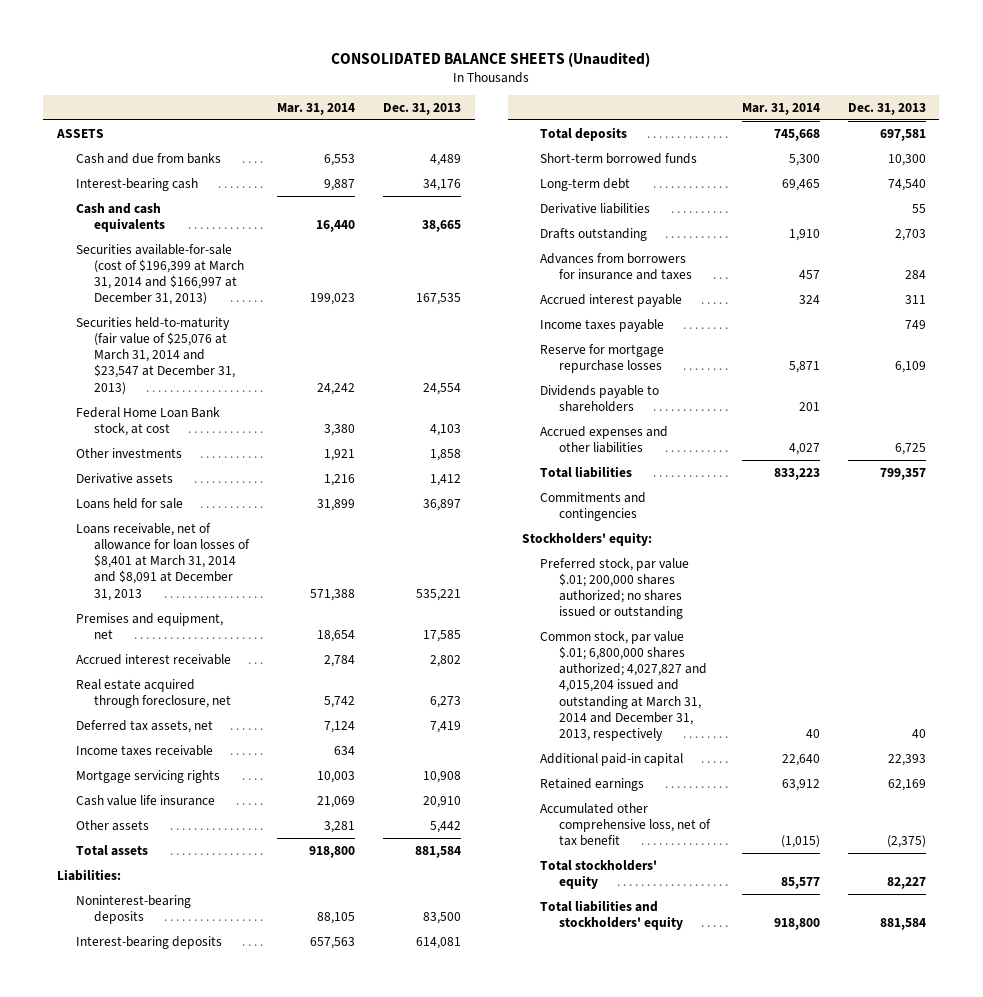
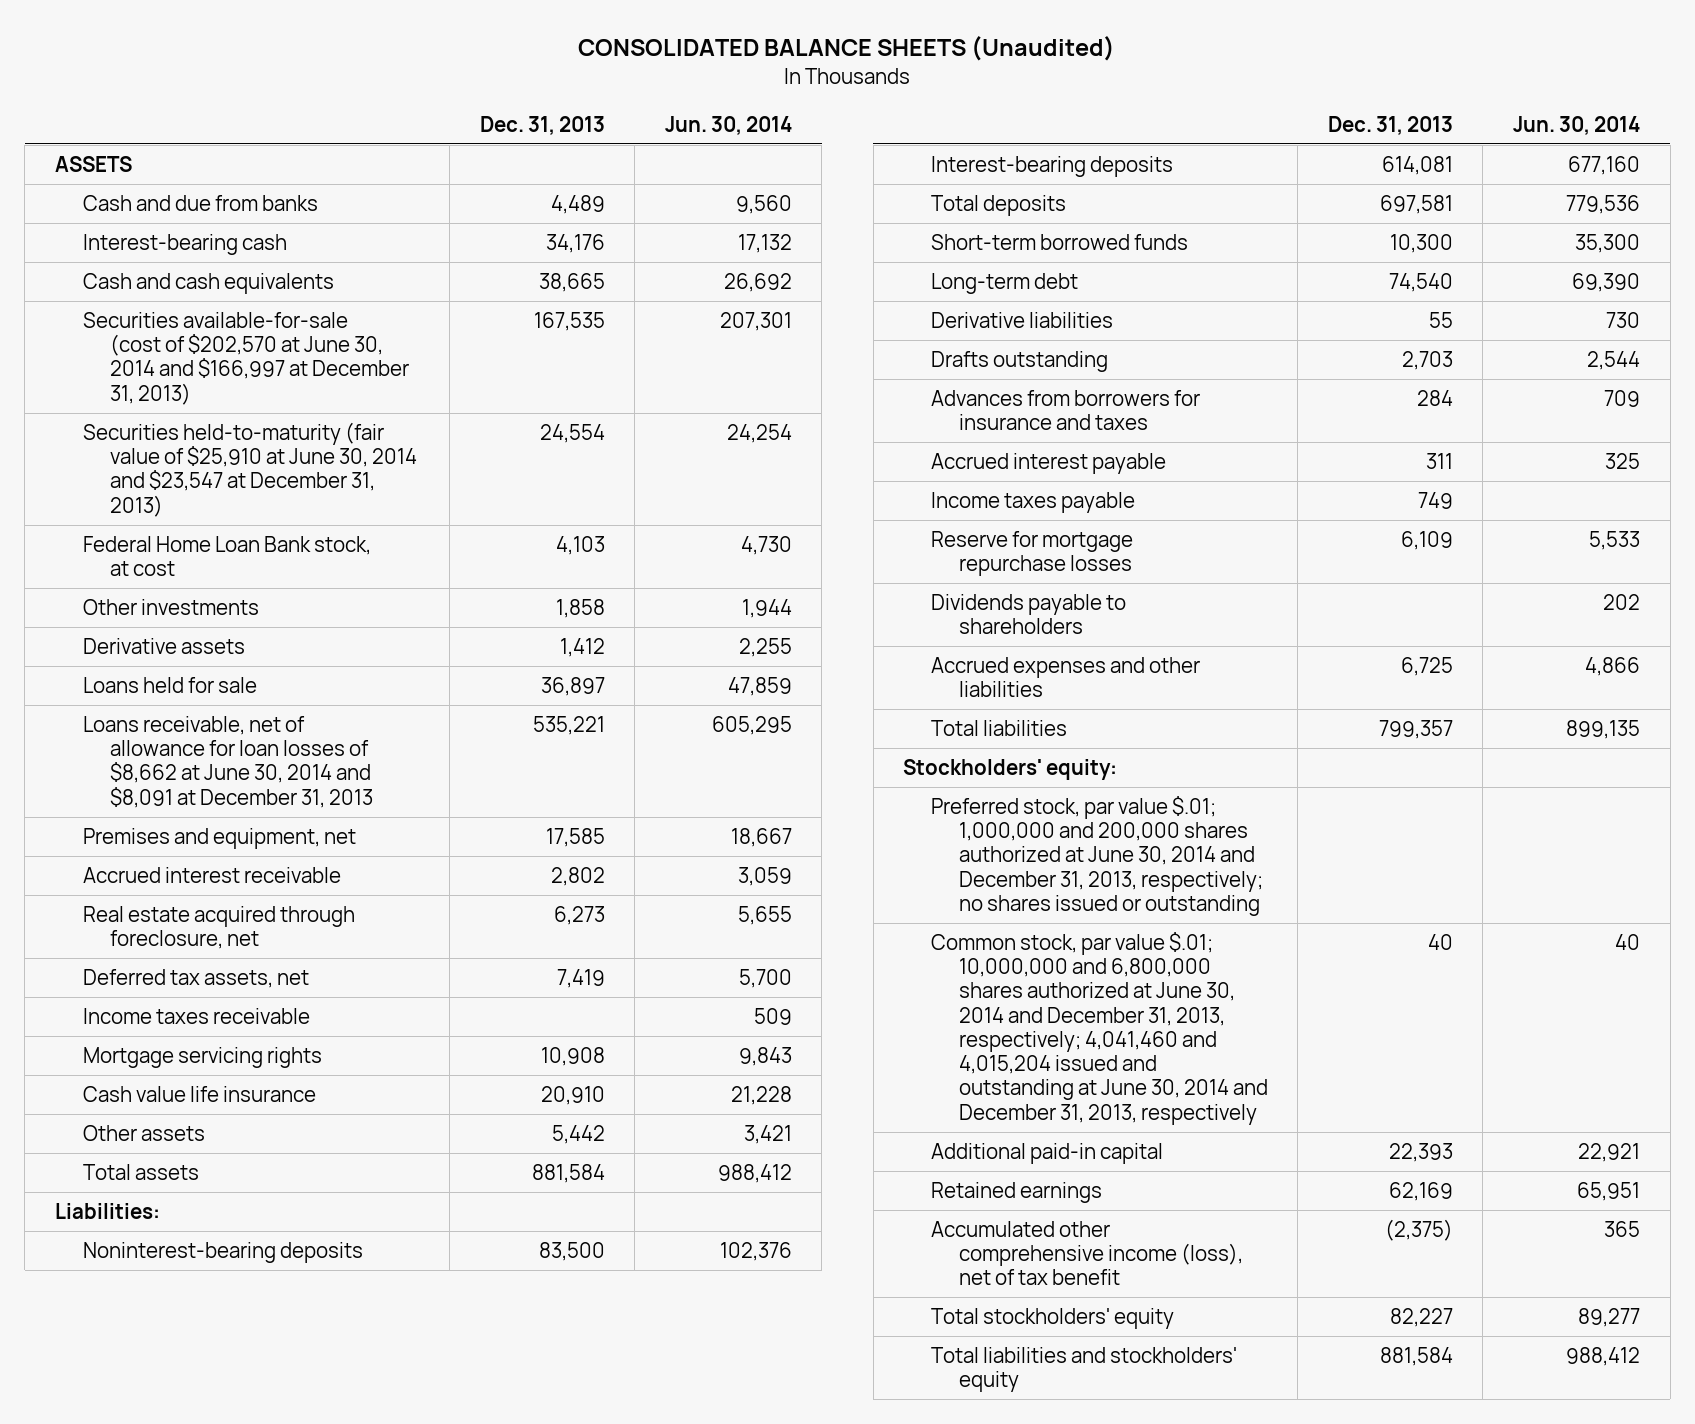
[276,102,355,115] Mar. 31, 2014 -> none
none -> [664,115,792,135] Jun. 30, 2014
[75,243,245,306] Securities available-for-sale (cost of $196,399 at March 31, 2014 and $166,997 at December 31, 2013) -> [82,311,410,405] Securities available-for-sale (cost of $202,570 at June 30, 2014 and $166,997 at December 31, 2013)
[75,316,236,395] Securities held-to-maturity (fair value of $25,076 at March 31, 2014 and $23,547 at December 31, 2013) -> [82,421,418,517] Securities held-to-maturity (fair value of $25,910 at June 30, 2014 and $23,547 at December 31, 2013)
[75,522,251,601] Loans receivable, net of allowance for loan losses of $8,401 at March 31, 2014 and $8,091 at December 31, 2013 -> [82,715,374,808] Loans receivable, net of allowance for loan losses of $8,662 at June 30, 2014 and $8,091 at December 31, 2013
[540,491,647,521] Commitments and contingencies -> none
[540,557,690,620] Preferred stock, par value $.01; 200,000 shares authorized; no shares issued or outstanding -> [930,795,1263,916] Preferred stock, par value $.01; 1,000,000 and 200,000 shares authorized at June 30, 2014 and December 31, 2013, respectively; no shares issued or outstanding
[540,630,707,742] Common stock, par value $.01; 6,800,000 shares authorized; 4,027,827 and 4,015,204 issued and outstanding at March 31, 2014 and December 31, 2013, respectively -> [930,931,1268,1125] Common stock, par value $.01; 10,000,000 and 6,800,000 shares authorized at June 30, 2014 and December 31, 2013, respectively; 4,041,460 and 4,015,204 issued and outstanding at June 30, 2014 and December 31, 2013, respectively
[540,802,711,847] Accumulated other comprehensive loss, net of tax benefit -> [930,1220,1243,1286] Accumulated other comprehensive income (loss), net of tax benefit

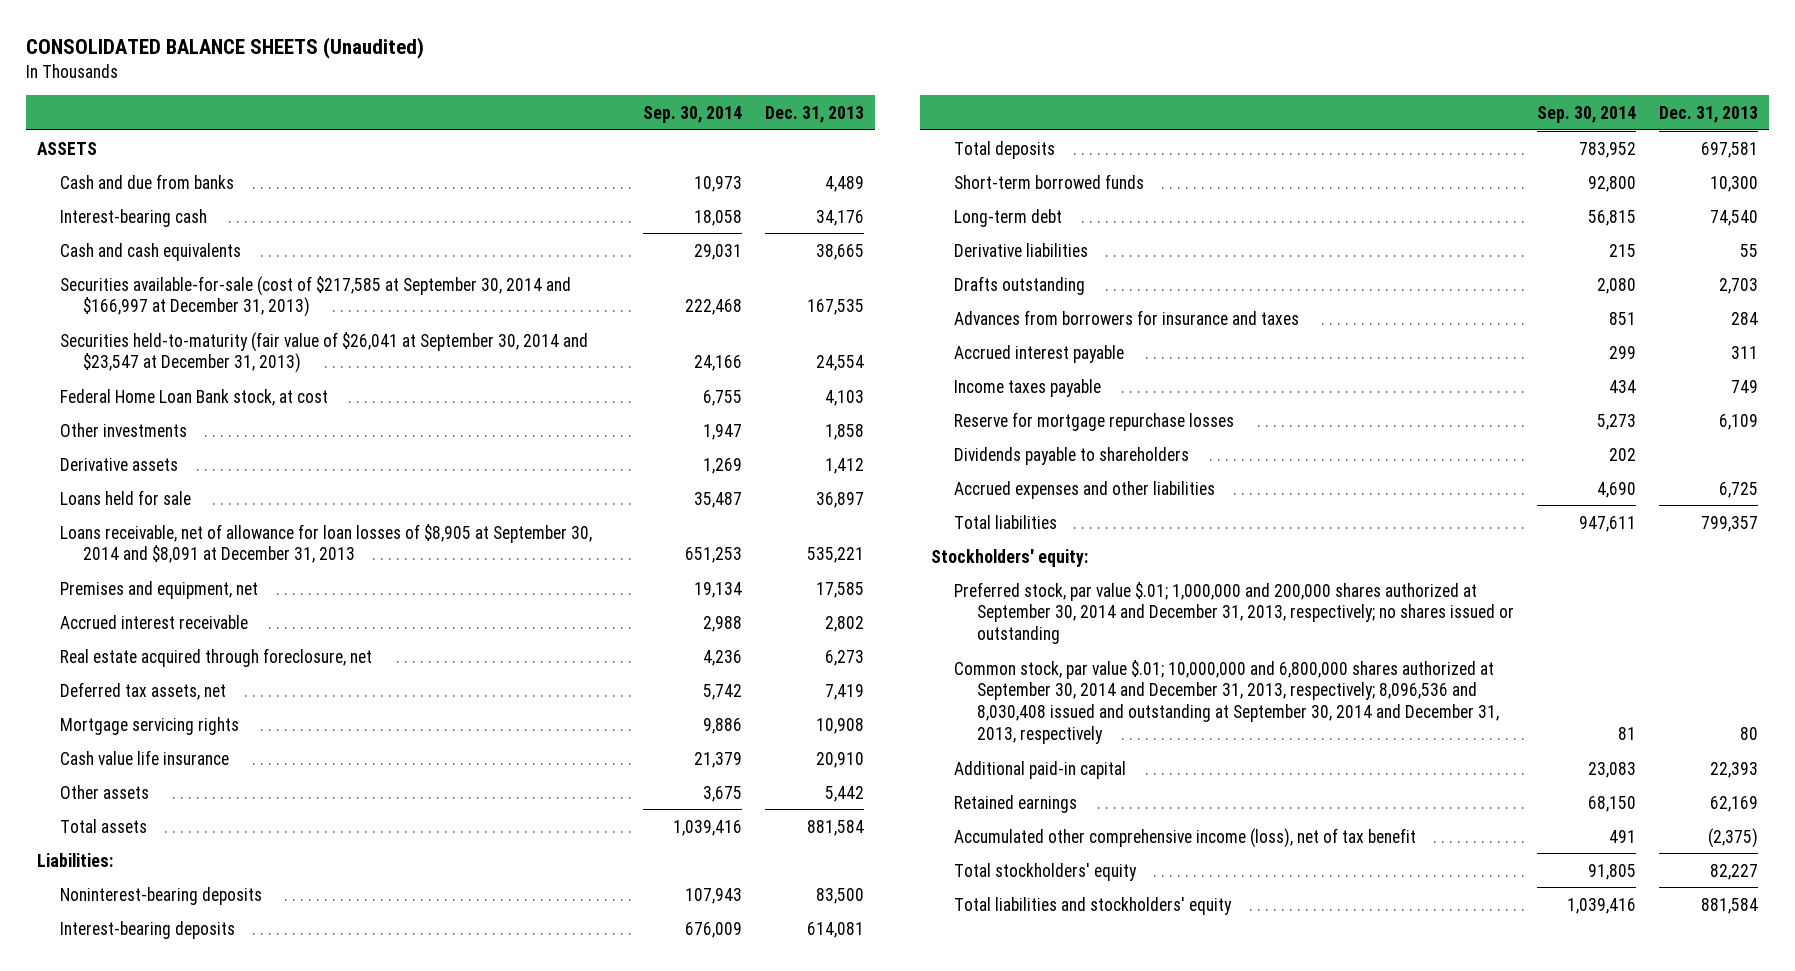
[664,115,792,135] Jun. 30, 2014 -> none
none -> [643,105,743,123] Sep. 30, 2014
[82,311,410,405] Securities available-for-sale (cost of $202,570 at June 30, 2014 and $166,997 at December 31, 2013) -> [60,275,572,318] Securities available-for-sale (cost of $217,585 at September 30, 2014 and $166,997 at December 31, 2013)
[82,421,418,517] Securities held-to-maturity (fair value of $25,910 at June 30, 2014 and $23,547 at December 31, 2013) -> [60,331,589,374] Securities held-to-maturity (fair value of $26,041 at September 30, 2014 and $23,547 at December 31, 2013)
[82,715,374,808] Loans receivable, net of allowance for loan losses of $8,662 at June 30, 2014 and $8,091 at December 31, 2013 -> [60,523,593,564] Loans receivable, net of allowance for loan losses of $8,905 at September 30, 2014 and $8,091 at December 31, 2013
[82,1007,310,1024] Income taxes receivable -> none
[930,795,1263,916] Preferred stock, par value $.01; 1,000,000 and 200,000 shares authorized at June 30, 2014 and December 31, 2013, respectively; no shares issued or outstanding -> [953,581,1514,645] Preferred stock, par value $.01; 1,000,000 and 200,000 shares authorized at September 30, 2014 and December 31, 2013, respectively; no shares issued or outstanding
[930,931,1268,1125] Common stock, par value $.01; 10,000,000 and 6,800,000 shares authorized at June 30, 2014 and December 31, 2013, respectively; 4,041,460 and 4,015,204 issued and outstanding at June 30, 2014 and December 31, 2013, respectively -> [953,659,1499,745] Common stock, par value $.01; 10,000,000 and 6,800,000 shares authorized at September 30, 2014 and December 31, 2013, respectively; 8,096,536 and 8,030,408 issued and outstanding at September 30, 2014 and December 31, 2013, respectively
[1427,933,1453,950] 40 -> [1739,727,1758,741] 80

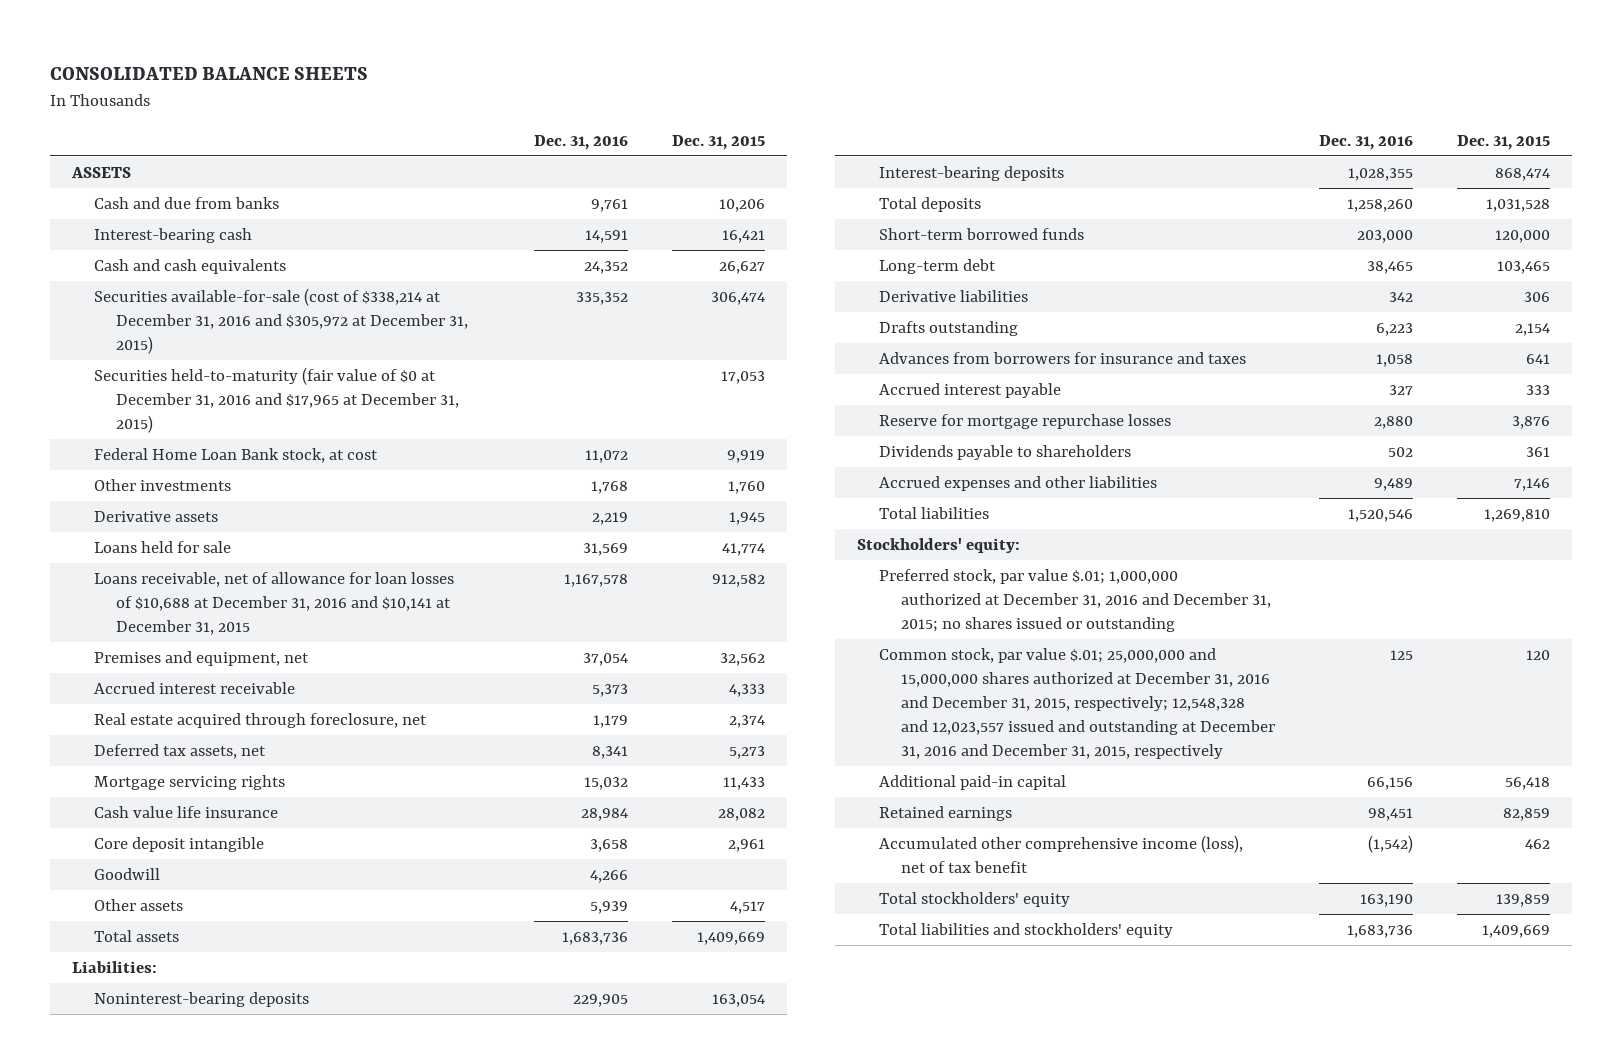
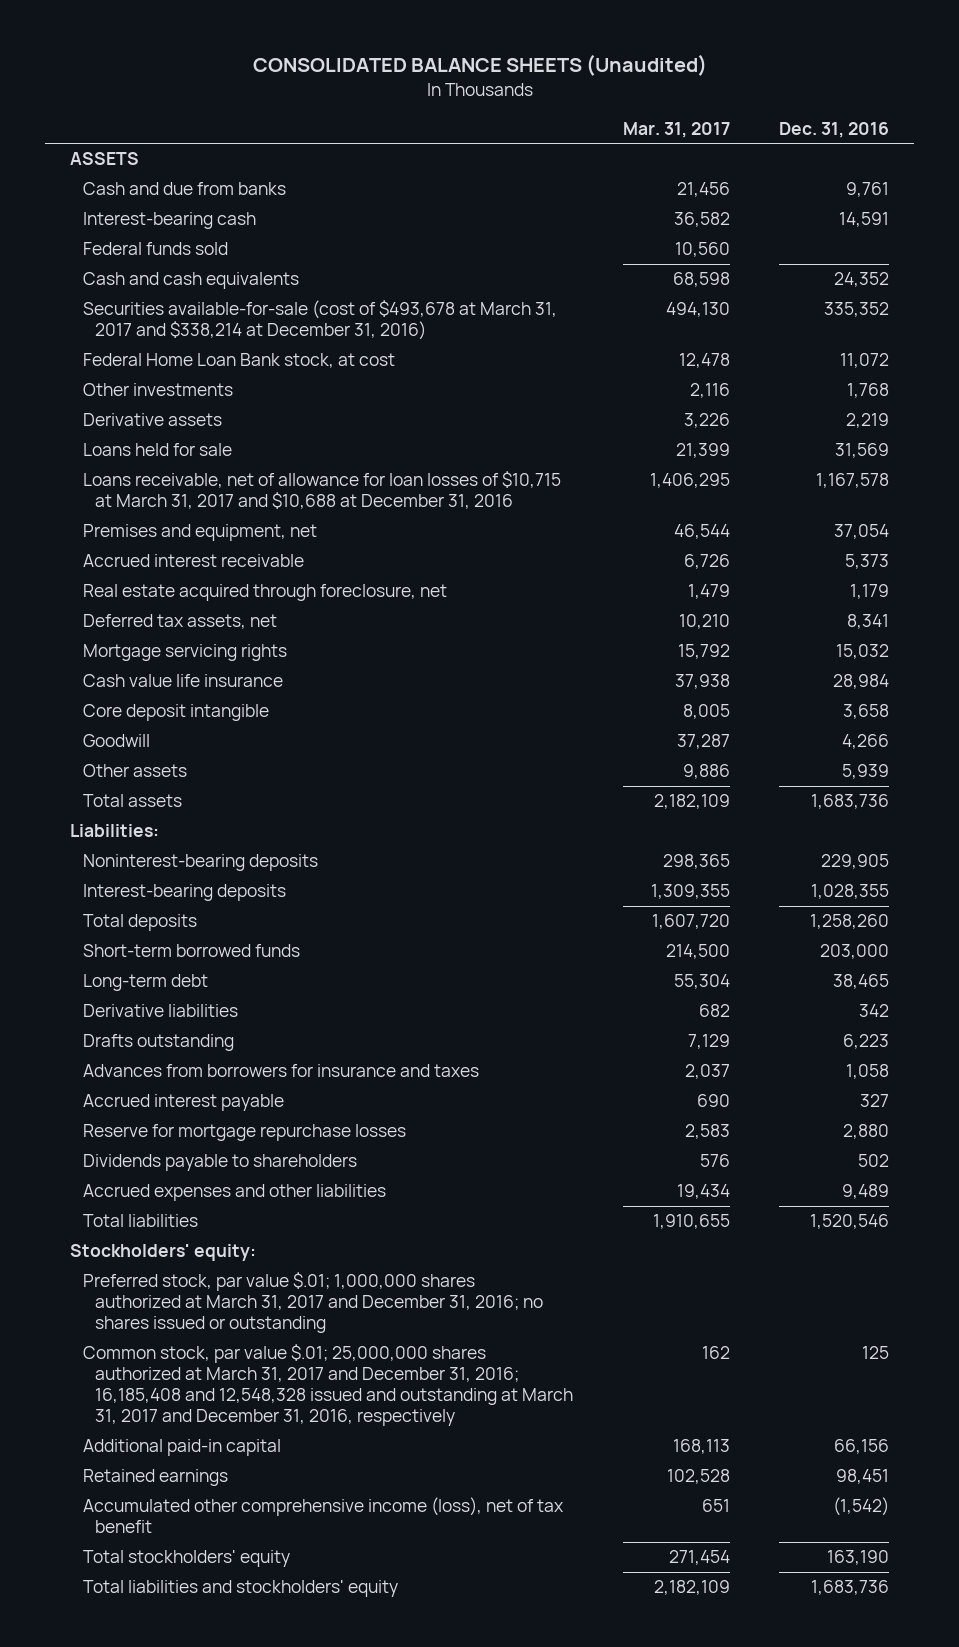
[50,66,369,80] CONSOLIDATED BALANCE SHEETS -> [252,54,707,77] CONSOLIDATED BALANCE SHEETS (Unaudited)
[671,134,765,150] Dec. 31, 2015 -> none
none -> [622,121,730,138] Mar. 31, 2017
none -> [82,242,228,256] Federal funds sold
[93,366,459,433] Securities held-to-maturity (fair value of $0 at December 31, 2016 and $17,965 at December 31, 2015) -> none
[93,287,468,354] Securities available-for-sale (cost of $338,214 at December 31, 2016 and $305,972 at December 31, 2015) -> [82,300,557,341] Securities available-for-sale (cost of $493,678 at March 31, 2017 and $338,214 at December 31, 2016)
[93,571,454,635] Loans receivable, net of allowance for loan losses of $10,688 at December 31, 2016 and $10,141 at December 31, 2015 -> [82,471,561,510] Loans receivable, net of allowance for loan losses of $10,715 at March 31, 2017 and $10,688 at December 31, 2016
[878,568,1271,632] Preferred stock, par value $.01; 1,000,000 authorized at December 31, 2016 and December 31, 2015; no shares issued or outstanding -> [82,1272,543,1334] Preferred stock, par value $.01; 1,000,000 shares authorized at March 31, 2017 and December 31, 2016; no shares issued or outstanding
[878,647,1275,759] Common stock, par value $.01; 25,000,000 and 15,000,000 shares authorized at December 31, 2016 and December 31, 2015, respectively; 12,548,328 and 12,023,557 issued and outstanding at December 31, 2016 and December 31, 2015, respectively -> [82,1344,573,1427] Common stock, par value $.01; 25,000,000 shares authorized at March 31, 2017 and December 31, 2016; 16,185,408 and 12,548,328 issued and outstanding at March 31, 2017 and December 31, 2016, respectively

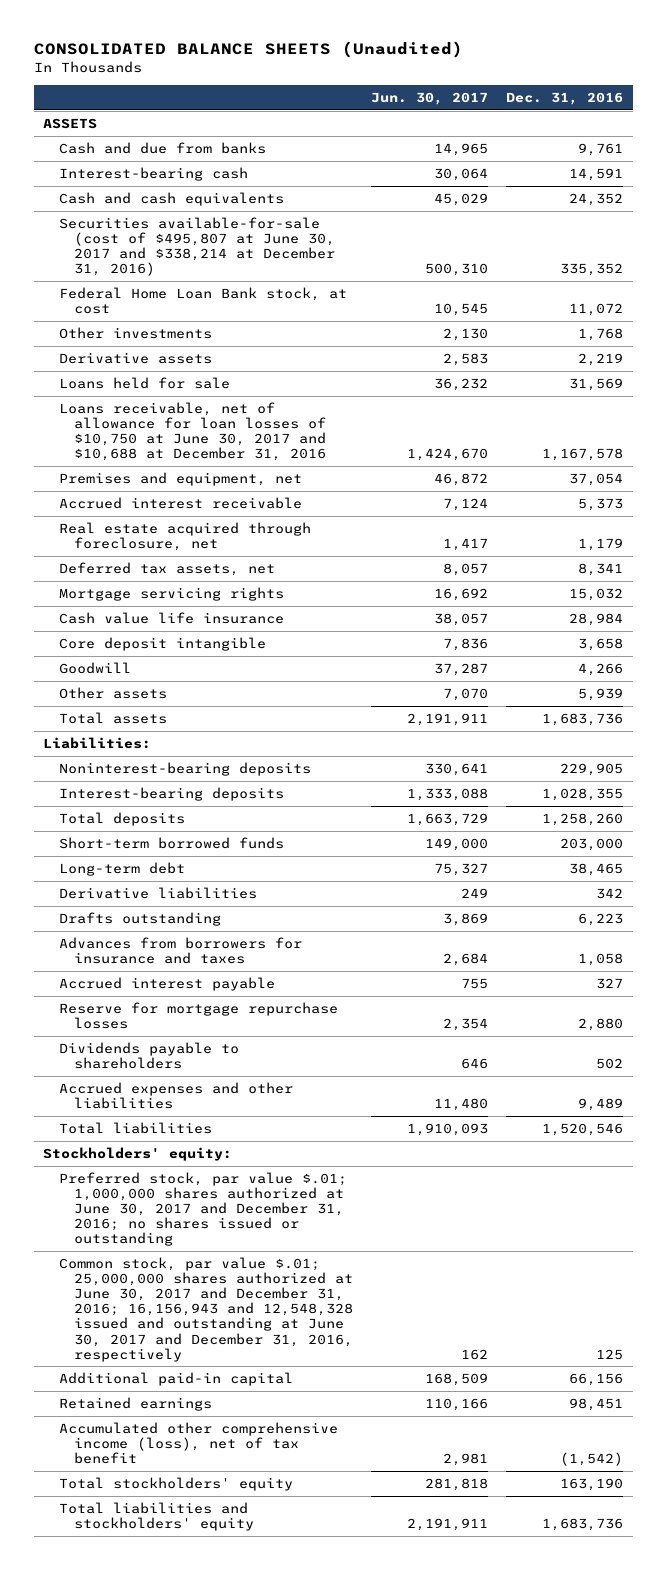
[622,121,730,138] Mar. 31, 2017 -> none
none -> [370,91,488,105] Jun. 30, 2017
[82,242,228,256] Federal funds sold -> none
[82,300,557,341] Securities available-for-sale (cost of $493,678 at March 31, 2017 and $338,214 at December 31, 2016) -> [58,216,335,277] Securities available-for-sale (cost of $495,807 at June 30, 2017 and $338,214 at December 31, 2016)
[82,471,561,510] Loans receivable, net of allowance for loan losses of $10,715 at March 31, 2017 and $10,688 at December 31, 2016 -> [58,401,326,462] Loans receivable, net of allowance for loan losses of $10,750 at June 30, 2017 and $10,688 at December 31, 2016
[82,1272,543,1334] Preferred stock, par value $.01; 1,000,000 shares authorized at March 31, 2017 and December 31, 2016; no shares issued or outstanding -> [58,1171,347,1247] Preferred stock, par value $.01; 1,000,000 shares authorized at June 30, 2017 and December 31, 2016; no shares issued or outstanding
[82,1344,573,1427] Common stock, par value $.01; 25,000,000 shares authorized at March 31, 2017 and December 31, 2016; 16,185,408 and 12,548,328 issued and outstanding at March 31, 2017 and December 31, 2016, respectively -> [58,1256,353,1362] Common stock, par value $.01; 25,000,000 shares authorized at June 30, 2017 and December 31, 2016; 16,156,943 and 12,548,328 issued and outstanding at June 30, 2017 and December 31, 2016, respectively

